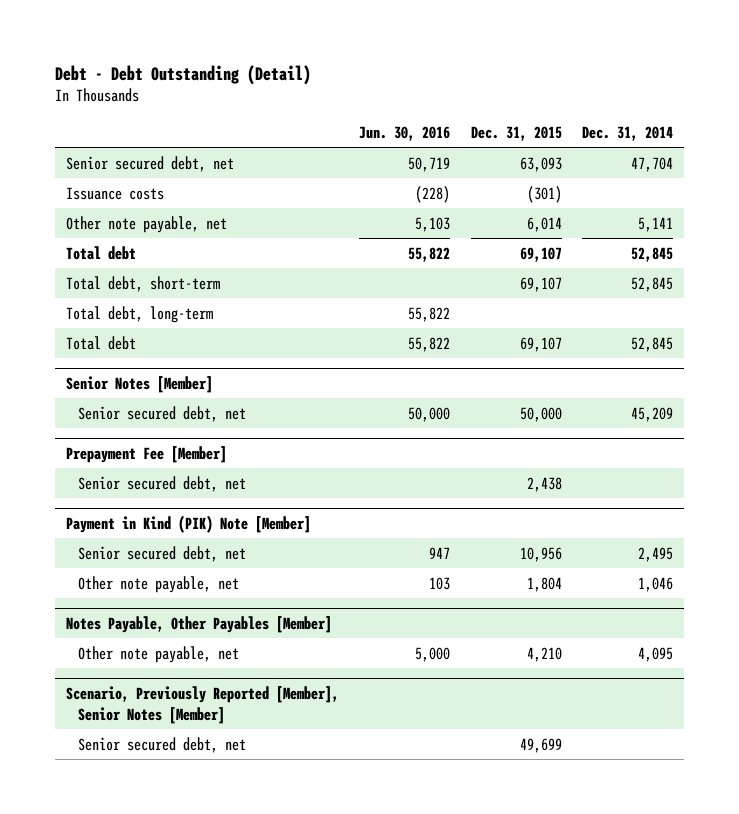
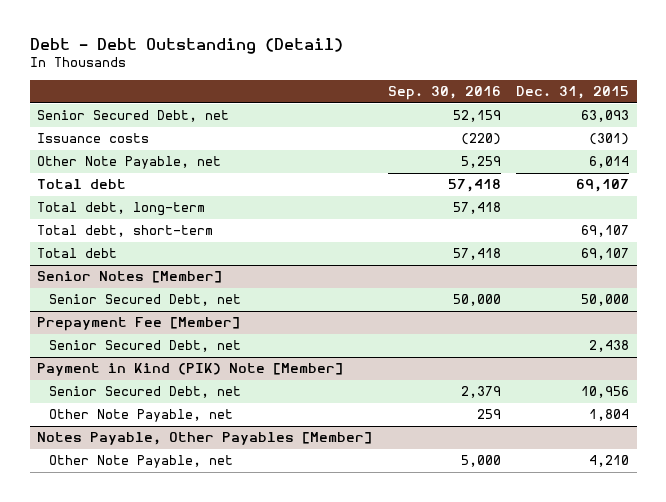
[359,125,451,141] Jun. 30, 2016 -> none
[582,125,674,141] Dec. 31, 2014 -> none
none -> [387,86,501,101] Sep. 30, 2016
[65,155,234,172] Senior secured debt, net -> [37,110,230,123] Senior Secured Debt, net
[65,215,227,233] Other note payable, net -> [37,156,222,170] Other Note Payable, net
[65,275,220,292] Total debt, short-term -> [37,225,214,238] Total debt, short-term
[77,405,246,422] Senior secured debt, net -> [49,294,242,307] Senior Secured Debt, net
[77,475,246,492] Senior secured debt, net -> [49,340,242,353] Senior Secured Debt, net
[77,545,246,562] Senior secured debt, net -> [49,386,242,399] Senior Secured Debt, net
[77,575,239,593] Other note payable, net -> [49,409,234,423] Other Note Payable, net
[65,685,339,724] Scenario, Previously Reported [Member], Senior Notes [Member] -> none
[77,736,246,753] Senior secured debt, net -> none
[77,645,239,663] Other note payable, net -> [49,455,234,469] Other Note Payable, net

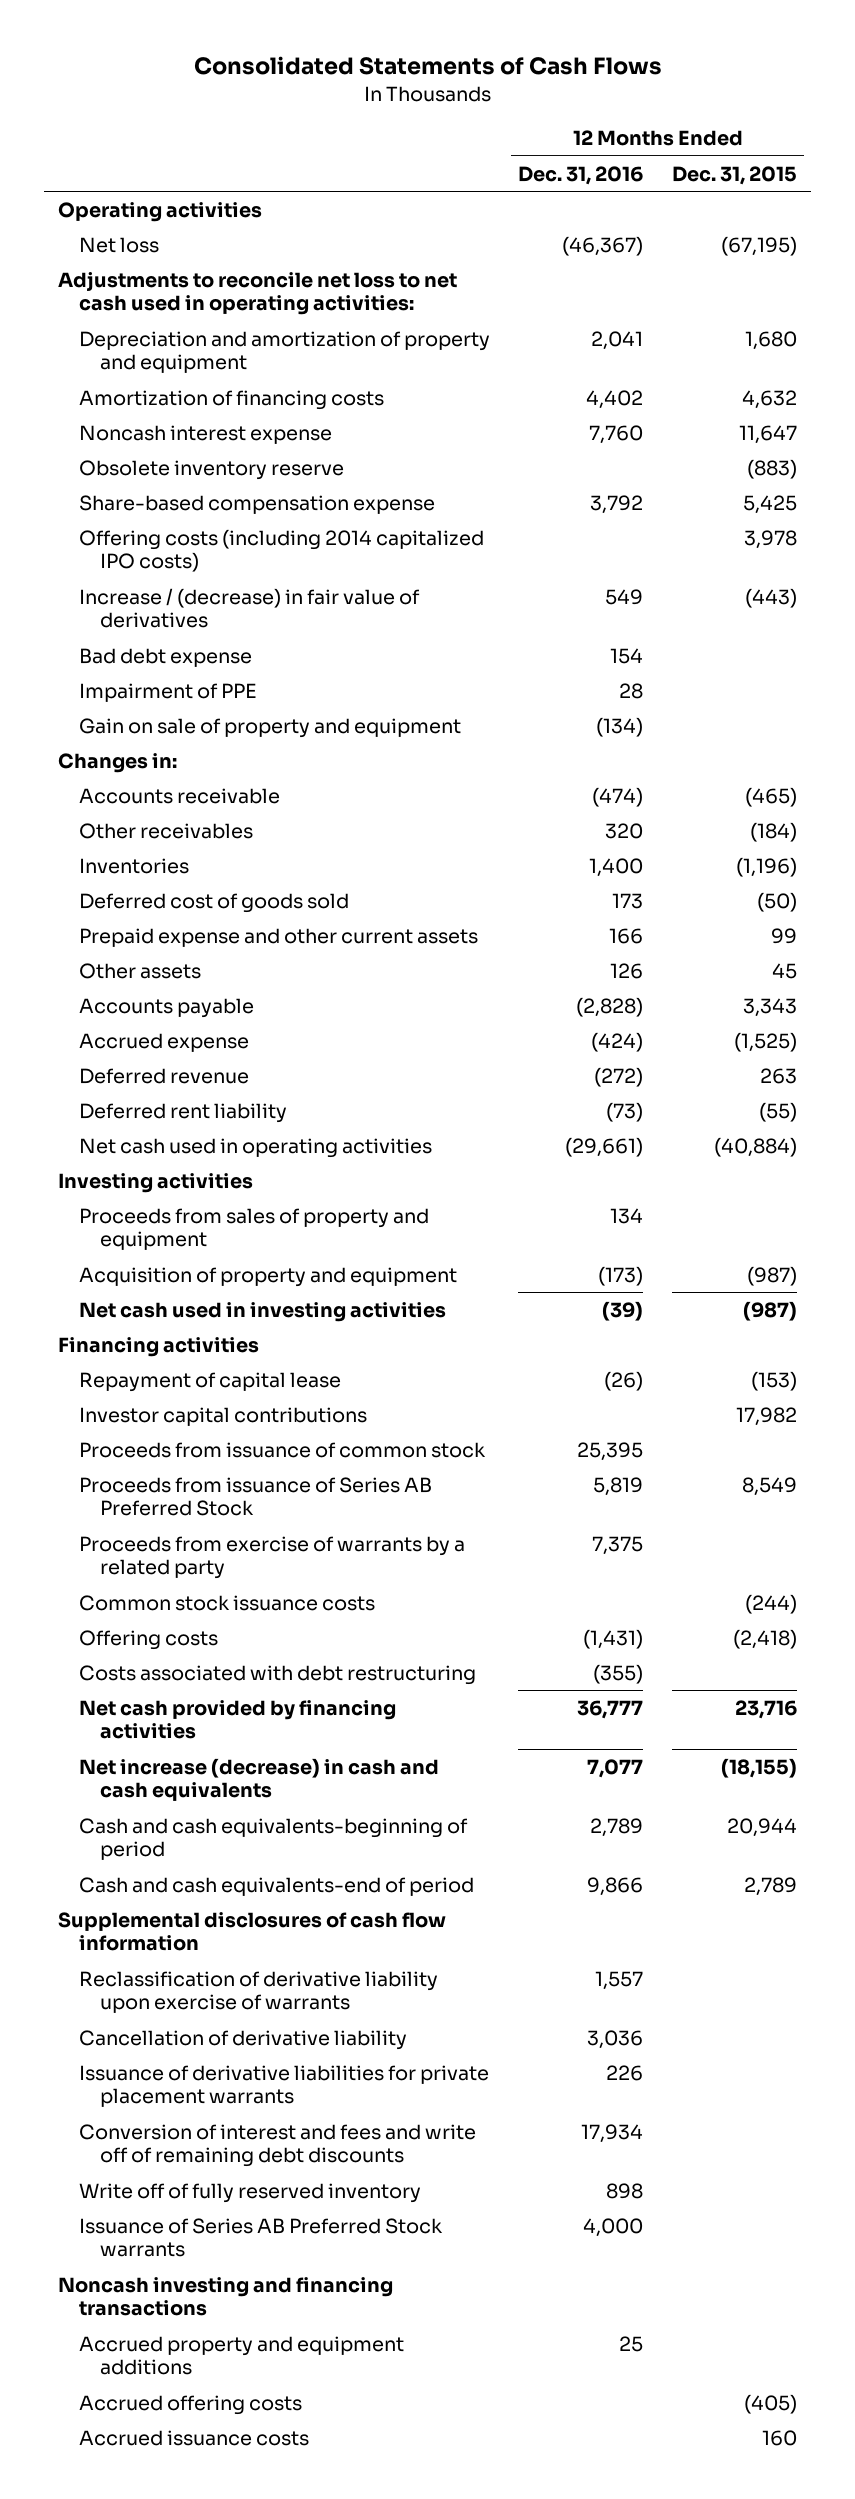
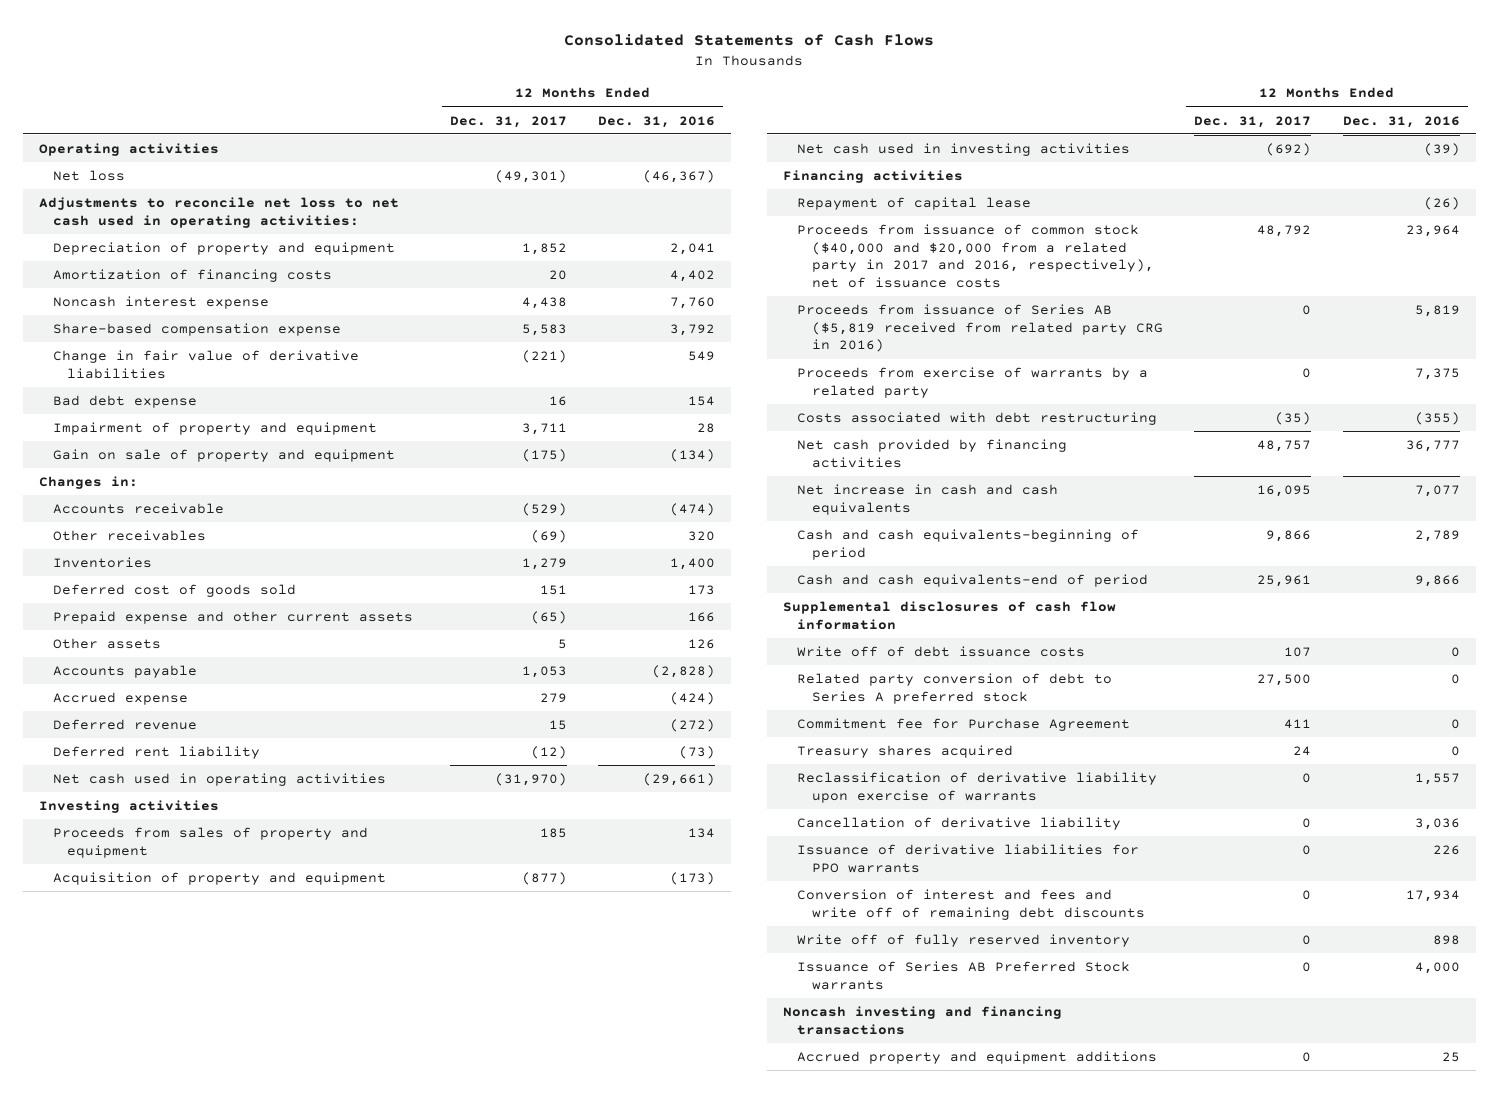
[671,165,797,185] Dec. 31, 2015 -> none
none -> [449,115,567,128] Dec. 31, 2017
[79,330,491,374] Depreciation and amortization of property and equipment -> [52,241,395,255] Depreciation of property and equipment
[79,459,345,480] Obsolete inventory reserve -> none
[79,528,485,573] Offering costs (including 2014 capitalized IPO costs) -> none
[79,587,421,629] Increase / (decrease) in fair value of derivatives -> [52,349,359,379] Change in fair value of derivative liabilities
[79,682,258,702] Impairment of PPE -> [52,421,377,435] Impairment of property and equipment
[79,1406,368,1426] Investor capital contributions -> none
[79,1441,487,1458] Proceeds from issuance of common stock -> [797,223,1154,289] Proceeds from issuance of common stock ($40,000 and $20,000 from a related party in 2017 and 2016, respectively), net of issuance costs
[577,1441,644,1461] 25,395 -> [1405,224,1460,237] 23,964
[79,1476,433,1517] Proceeds from issuance of Series AB Preferred Stock -> [797,303,1163,353] Proceeds from issuance of Series AB ($5,819 received from related party CRG in 2016)
[79,1594,376,1611] Common stock issuance costs -> none
[79,1629,219,1650] Offering costs -> none
[79,1757,440,1802] Net increase (decrease) in cash and cash equivalents -> [797,483,1059,515] Net increase in cash and cash equivalents
none -> [797,645,1086,657] Write off of debt issuance costs
none -> [797,672,1113,704] Related party conversion of debt to Series A preferred stock
none -> [797,717,1131,731] Commitment fee for Purchase Agreement
none -> [797,744,1014,758] Treasury shares acquired
[79,2064,490,2108] Issuance of derivative liabilities for private placement warrants -> [797,843,1140,873] Issuance of derivative liabilities for PPO warrants
[79,2394,303,2415] Accrued offering costs -> none
[79,2429,310,2446] Accrued issuance costs -> none

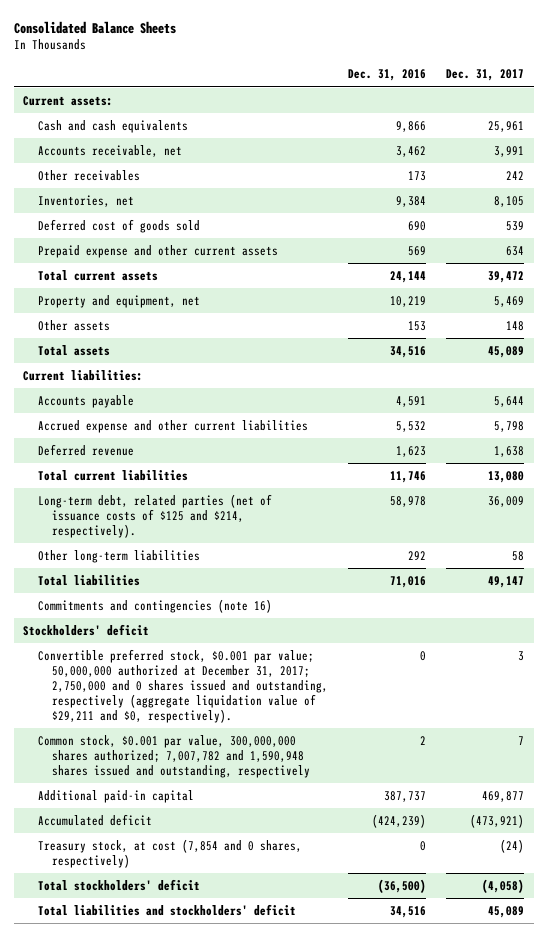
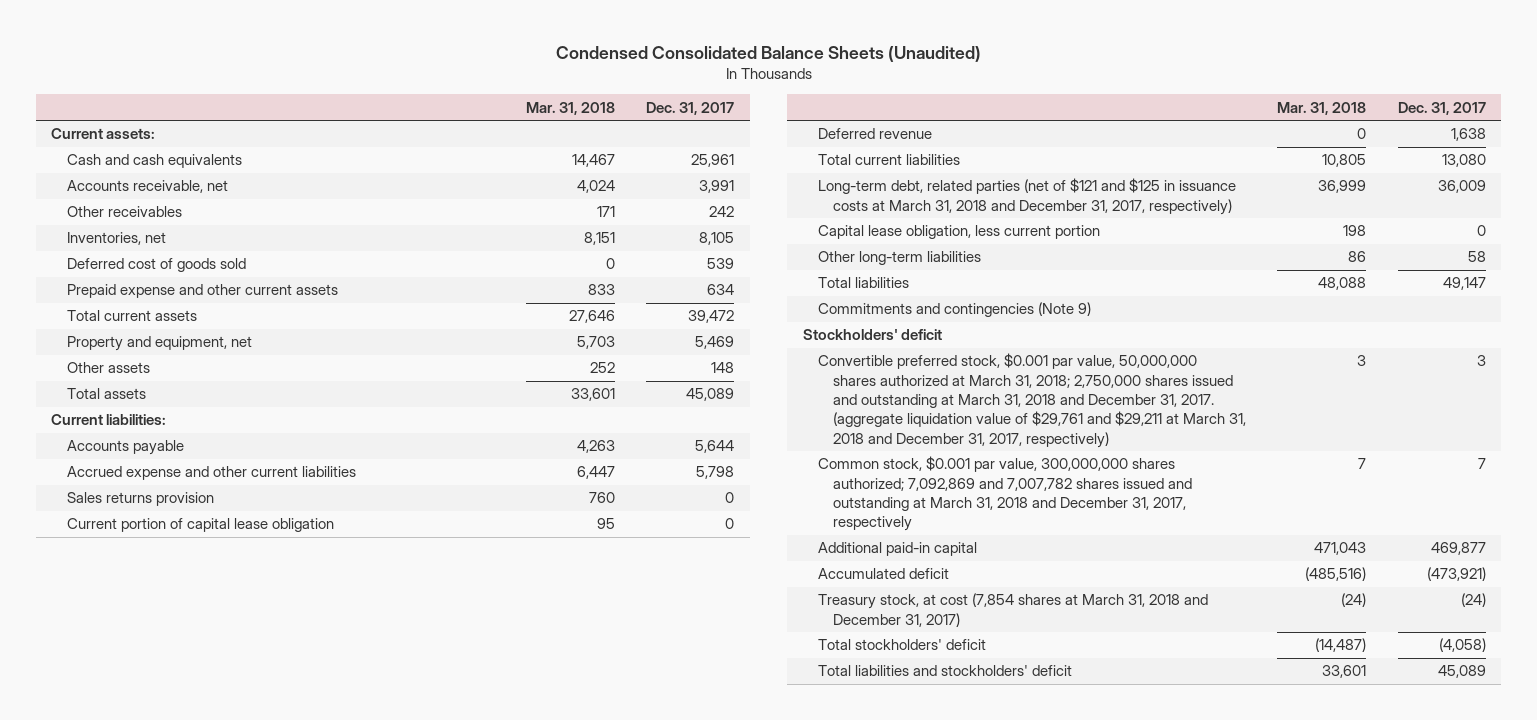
[13,20,176,34] Consolidated Balance Sheets -> [555,46,981,63] Condensed Consolidated Balance Sheets (Unaudited)
[348,69,427,82] Dec. 31, 2016 -> none
none -> [525,101,615,115] Mar. 31, 2018
none -> [66,492,214,507] Sales returns provision
none -> [66,518,334,533] Current portion of capital lease obligation
[37,493,272,538] Long-term debt, related parties (net of issuance costs of $125 and $214, respectively). -> [818,178,1237,215] Long-term debt, related parties (net of $121 and $125 in issuance costs at March 31, 2018 and December 31, 2017, respectively)
none -> [818,225,1101,240] Capital lease obligation, less current portion
[37,598,272,613] Commitments and contingencies (note 16) -> [818,302,1092,318] Commitments and contingencies (Note 9)
[37,648,329,723] Convertible preferred stock, $0.001 par value; 50,000,000 authorized at December 31, 2017; 2,750,000 and 0 shares issued and outstanding, respectively (aggregate liquidation value of $29,211 and $0, respectively). -> [818,353,1247,448] Convertible preferred stock, $0.001 par value, 50,000,000 shares authorized at March 31, 2018; 2,750,000 shares issued and outstanding at March 31, 2018 and December 31, 2017. (aggregate liquidation value of $29,761 and $29,211 at March 31, 2018 and December 31, 2017, respectively)
[37,734,311,778] Common stock, $0.001 par value, 300,000,000 shares authorized; 7,007,782 and 1,590,948 shares issued and outstanding, respectively -> [818,456,1193,532] Common stock, $0.001 par value, 300,000,000 shares authorized; 7,092,869 and 7,007,782 shares issued and outstanding at March 31, 2018 and December 31, 2017, respectively
[37,838,302,868] Treasury stock, at cost (7,854 and 0 shares, respectively) -> [818,593,1209,627] Treasury stock, at cost (7,854 shares at March 31, 2018 and December 31, 2017)

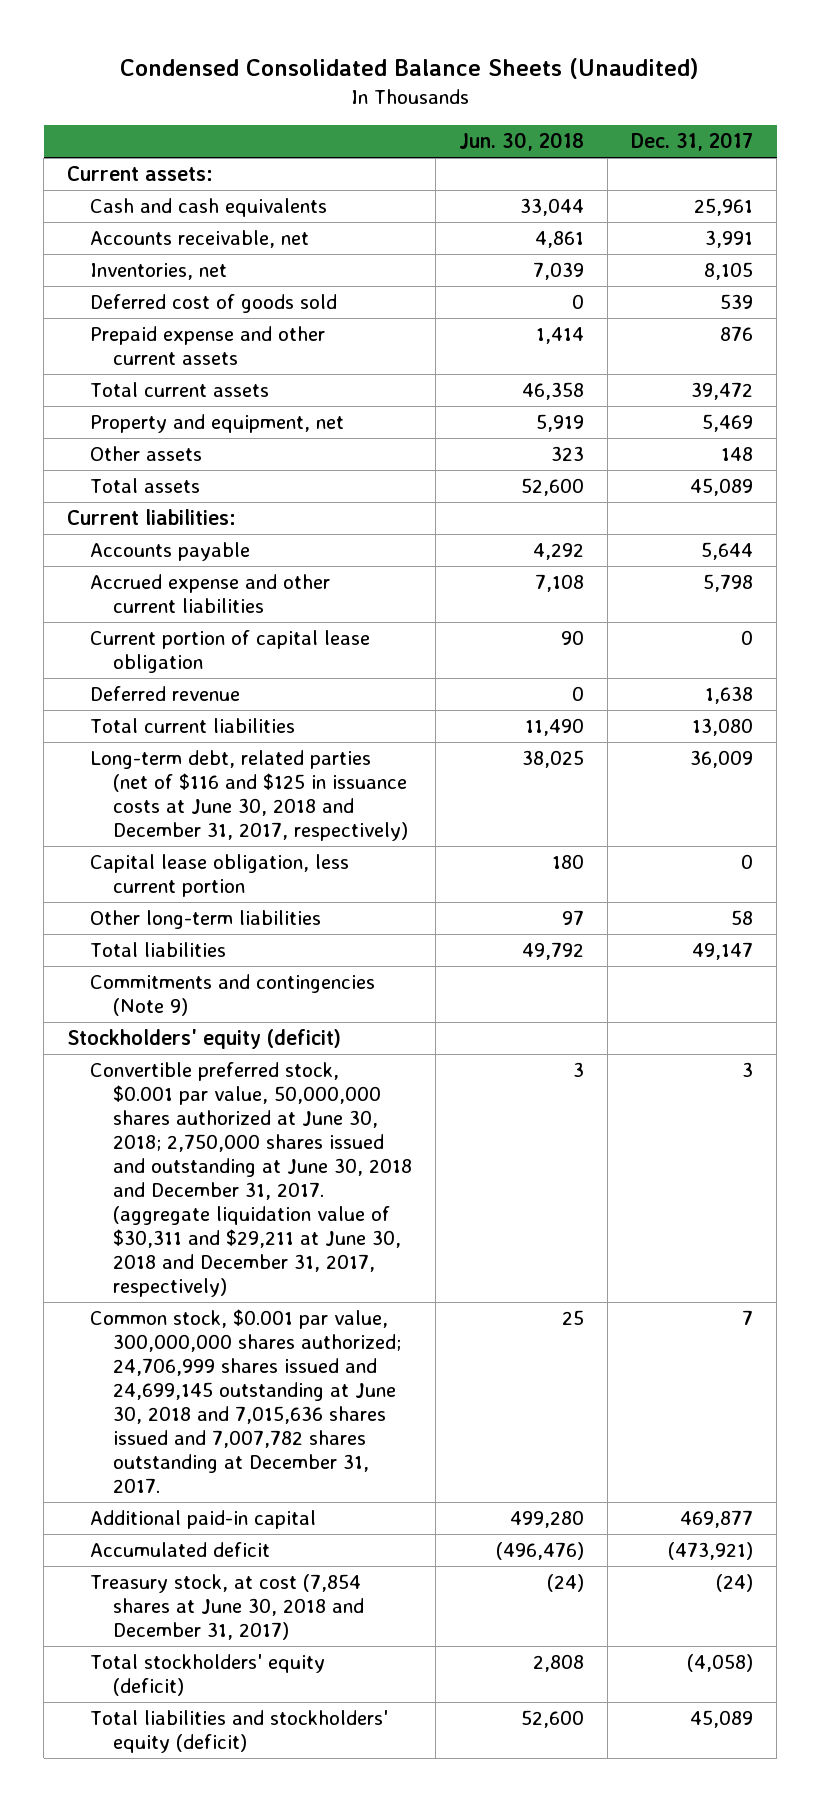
[525,101,615,115] Mar. 31, 2018 -> none
none -> [459,132,585,152] Jun. 30, 2018
[66,206,182,218] Other receivables -> none
[707,284,735,296] 634 -> [720,326,754,342] 876
[66,492,214,507] Sales returns provision -> none
[818,178,1237,215] Long-term debt, related parties (net of $121 and $125 in issuance costs at March 31, 2018 and December 31, 2017, respectively) -> [90,750,409,842] Long-term debt, related parties (net of $116 and $125 in issuance costs at June 30, 2018 and December 31, 2017, respectively)
[802,329,942,341] Stockholders' deficit -> [67,1029,342,1050] Stockholders' equity (deficit)
[818,353,1247,448] Convertible preferred stock, $0.001 par value, 50,000,000 shares authorized at March 31, 2018; 2,750,000 shares issued and outstanding at March 31, 2018 and December 31, 2017. (aggregate liquidation value of $29,761 and $29,211 at March 31, 2018 and December 31, 2017, respectively) -> [90,1062,413,1297] Convertible preferred stock, $0.001 par value, 50,000,000 shares authorized at June 30, 2018; 2,750,000 shares issued and outstanding at June 30, 2018 and December 31, 2017. (aggregate liquidation value of $30,311 and $29,211 at June 30, 2018 and December 31, 2017, respectively)
[818,456,1193,532] Common stock, $0.001 par value, 300,000,000 shares authorized; 7,092,869 and 7,007,782 shares issued and outstanding at March 31, 2018 and December 31, 2017, respectively -> [90,1309,402,1493] Common stock, $0.001 par value, 300,000,000 shares authorized; 24,706,999 shares issued and 24,699,145 outstanding at June 30, 2018 and 7,015,636 shares issued and 7,007,782 shares outstanding at December 31, 2017.
[818,593,1209,627] Treasury stock, at cost (7,854 shares at March 31, 2018 and December 31, 2017) -> [90,1574,365,1641] Treasury stock, at cost (7,854 shares at June 30, 2018 and December 31, 2017)
[818,639,987,651] Total stockholders' deficit -> [90,1654,326,1697] Total stockholders' equity (deficit)
[818,665,1073,677] Total liabilities and stockholders' deficit -> [90,1710,389,1754] Total liabilities and stockholders' equity (deficit)

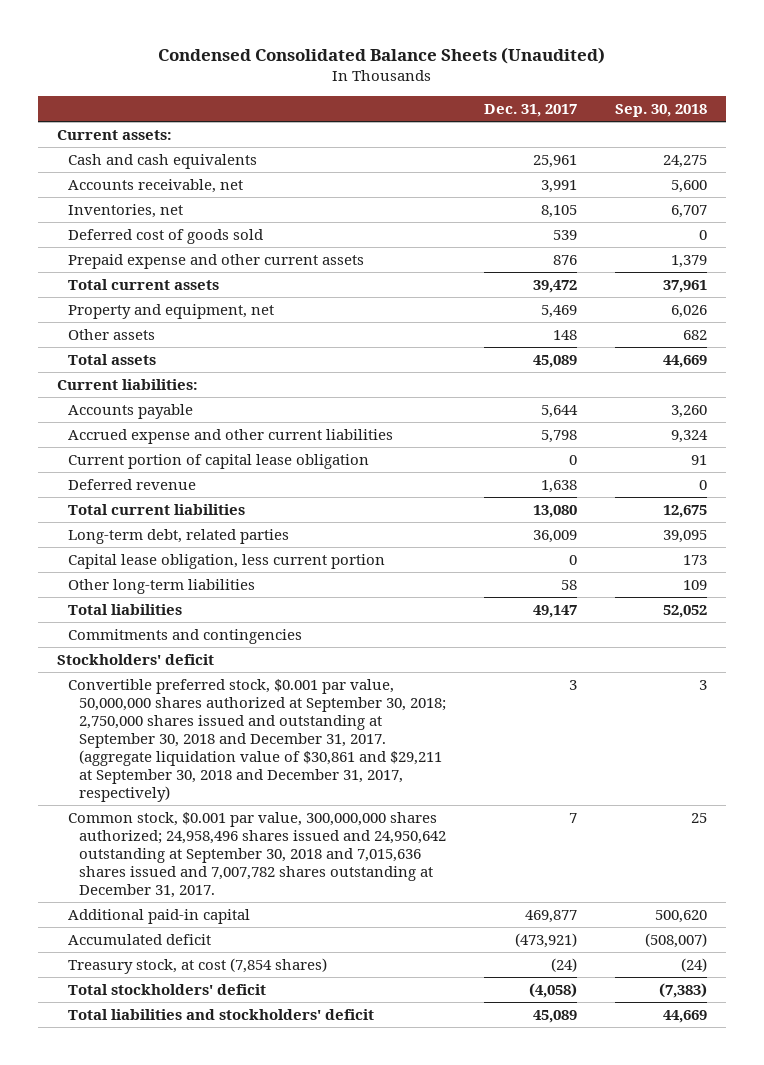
[459,132,585,152] Jun. 30, 2018 -> none
none -> [614,104,707,118] Sep. 30, 2018
[90,750,409,842] Long-term debt, related parties (net of $116 and $125 in issuance costs at June 30, 2018 and December 31, 2017, respectively) -> [67,528,289,544] Long-term debt, related parties
[90,974,376,1017] Commitments and contingencies (Note 9) -> [67,628,302,644] Commitments and contingencies
[67,1029,342,1050] Stockholders' equity (deficit) -> [57,653,215,665] Stockholders' deficit
[90,1062,413,1297] Convertible preferred stock, $0.001 par value, 50,000,000 shares authorized at June 30, 2018; 2,750,000 shares issued and outstanding at June 30, 2018 and December 31, 2017. (aggregate liquidation value of $30,311 and $29,211 at June 30, 2018 and December 31, 2017, respectively) -> [67,678,446,802] Convertible preferred stock, $0.001 par value, 50,000,000 shares authorized at September 30, 2018; 2,750,000 shares issued and outstanding at September 30, 2018 and December 31, 2017. (aggregate liquidation value of $30,861 and $29,211 at September 30, 2018 and December 31, 2017, respectively)
[90,1309,402,1493] Common stock, $0.001 par value, 300,000,000 shares authorized; 24,706,999 shares issued and 24,699,145 outstanding at June 30, 2018 and 7,015,636 shares issued and 7,007,782 shares outstanding at December 31, 2017. -> [67,811,446,898] Common stock, $0.001 par value, 300,000,000 shares authorized; 24,958,496 shares issued and 24,950,642 outstanding at September 30, 2018 and 7,015,636 shares issued and 7,007,782 shares outstanding at December 31, 2017.
[90,1574,365,1641] Treasury stock, at cost (7,854 shares at June 30, 2018 and December 31, 2017) -> [67,957,327,974] Treasury stock, at cost (7,854 shares)
[90,1654,326,1697] Total stockholders' equity (deficit) -> [67,983,266,995] Total stockholders' deficit
[90,1710,389,1754] Total liabilities and stockholders' equity (deficit) -> [67,1008,374,1020] Total liabilities and stockholders' deficit

